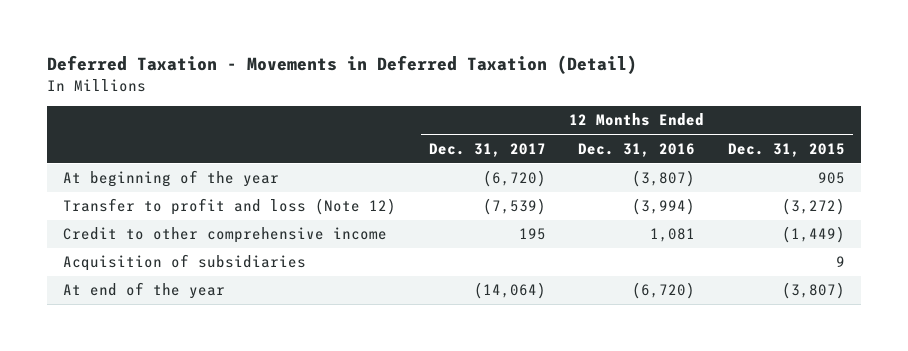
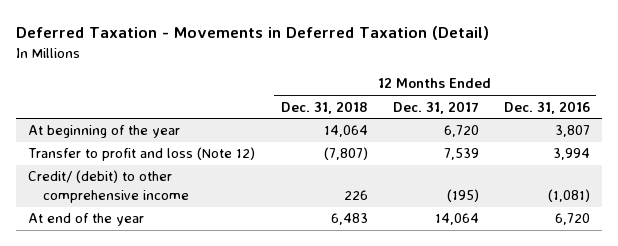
[727,142,845,157] Dec. 31, 2015 -> none
none -> [280,100,368,114] Dec. 31, 2018
[63,254,307,272] Acquisition of subsidiaries -> none
[482,170,546,188] (6,720) -> [443,125,479,138] 6,720
[632,170,696,188] (3,807) -> [554,125,590,138] 3,807
[482,198,546,216] (7,539) -> [443,148,479,161] 7,539
[632,198,696,216] (3,994) -> [552,148,590,161] 3,994
[63,227,388,244] Credit to other comprehensive income -> [28,170,189,204] Credit/ (debit) to other comprehensive income
[518,228,546,241] 195 -> [446,189,479,203] (195)
[650,228,696,243] 1,081 -> [547,189,590,203] (1,081)
[473,282,546,300] (14,064) -> [434,213,479,226] 14,064
[632,282,696,300] (6,720) -> [554,213,590,226] 6,720

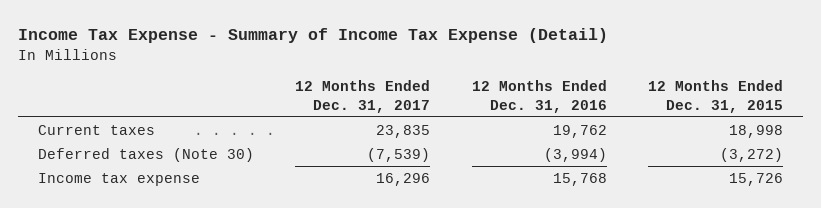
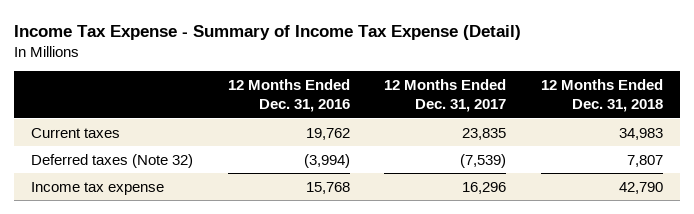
[647,80,783,113] 12 Months Ended Dec. 31, 2015 -> none
none -> [540,79,663,113] 12 Months Ended Dec. 31, 2018
[38,147,255,162] Deferred taxes (Note 30) -> [30,153,193,168] Deferred taxes (Note 32)

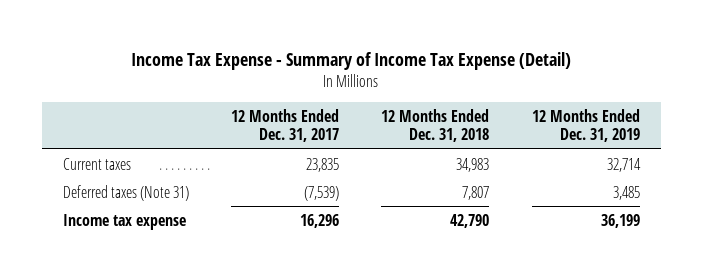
[227,79,350,113] 12 Months Ended Dec. 31, 2016 -> none
none -> [531,108,640,143] 12 Months Ended Dec. 31, 2019
[30,153,193,168] Deferred taxes (Note 32) -> [62,184,189,201] Deferred taxes (Note 31)

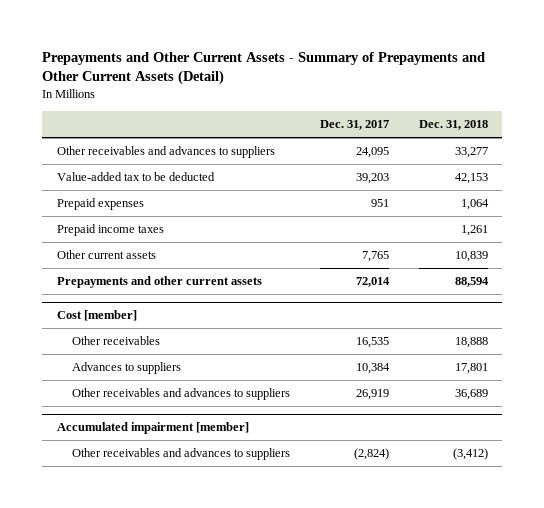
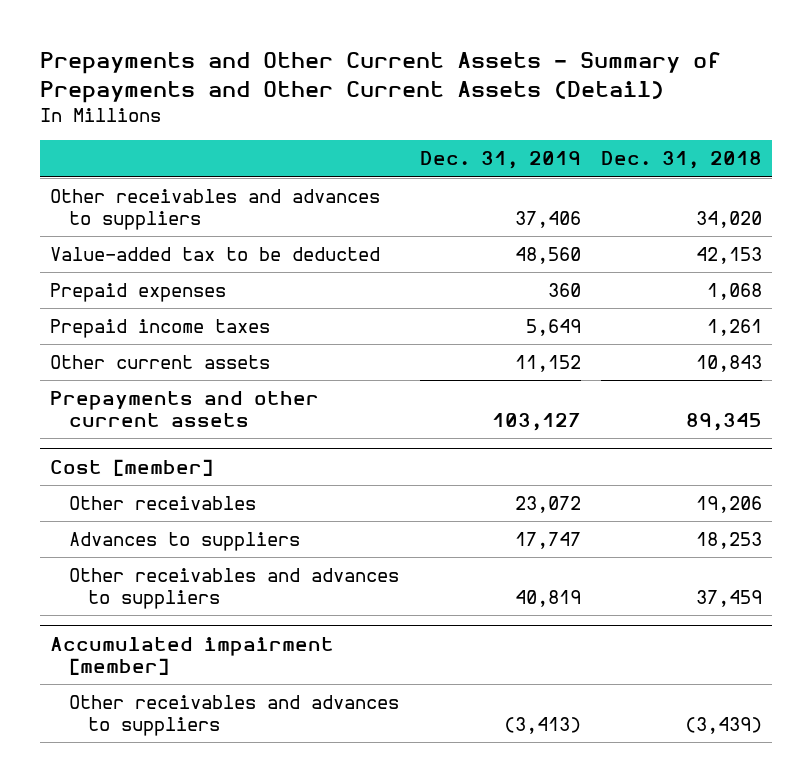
[319,120,389,131] Dec. 31, 2017 -> none
none -> [419,151,581,170] Dec. 31, 2019
[454,147,488,159] 33,277 -> [695,210,762,228] 34,020
[460,199,489,211] 1,064 -> [706,283,762,301] 1,068
[454,251,488,263] 10,839 -> [695,355,762,373] 10,843
[454,277,489,288] 88,594 -> [685,412,762,431] 89,345
[454,337,488,349] 18,888 -> [695,496,762,514] 19,206
[454,363,488,375] 17,801 -> [695,532,762,550] 18,253
[454,389,488,401] 36,689 -> [695,589,762,607] 37,459
[452,448,488,461] (3,412) -> [684,716,762,734] (3,439)

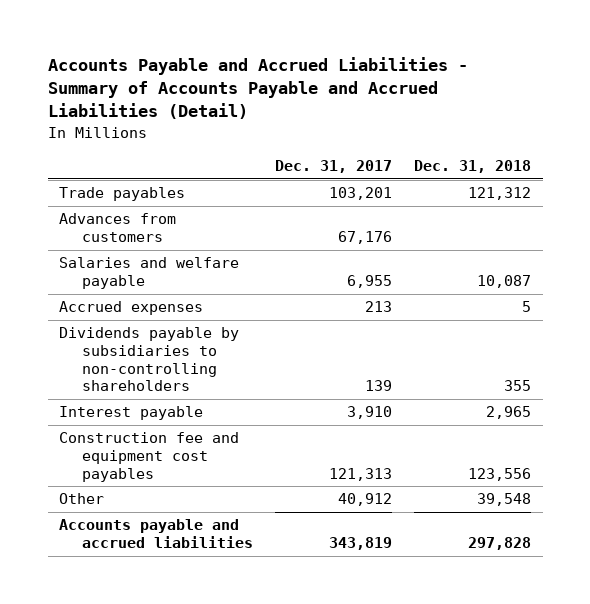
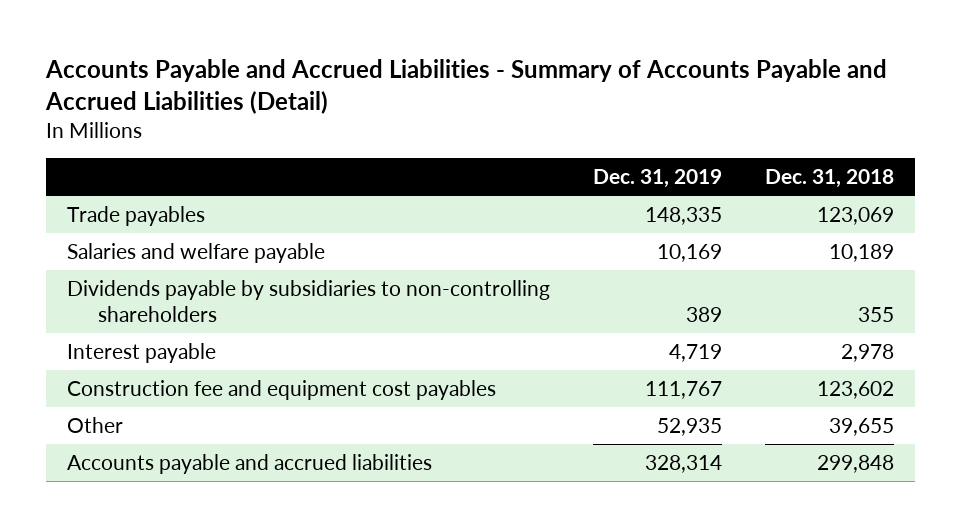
[275,159,393,173] Dec. 31, 2017 -> none
none -> [592,169,722,189] Dec. 31, 2019
[58,213,176,243] Advances from customers -> none
[58,301,203,316] Accrued expenses -> none
[468,187,532,201] 121,312 -> [816,206,894,225] 123,069
[477,275,532,289] 10,087 -> [828,243,894,262] 10,189
[486,406,532,420] 2,965 -> [840,343,894,362] 2,978
[468,467,532,481] 123,556 -> [816,380,894,399] 123,602
[477,493,532,507] 39,548 -> [828,417,894,436] 39,655
[468,537,532,551] 297,828 -> [816,454,894,473] 299,848

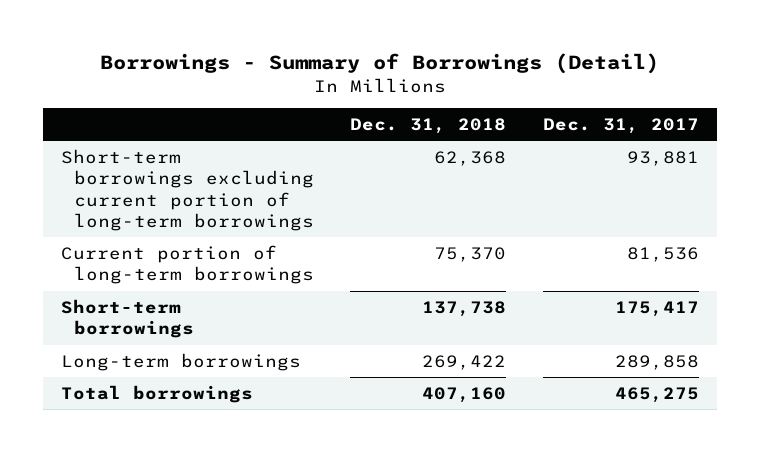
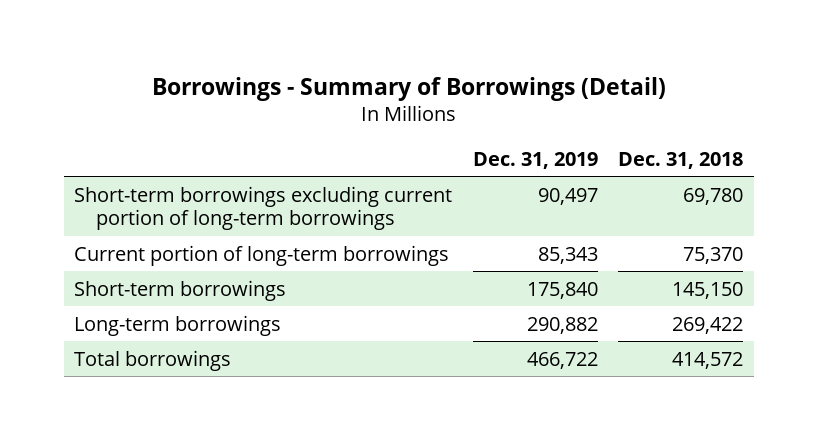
[542,118,699,135] Dec. 31, 2017 -> none
none -> [472,151,598,169] Dec. 31, 2019
[434,150,507,166] 62,368 -> [683,187,744,205] 69,780
[422,300,507,317] 137,738 -> [672,281,744,299] 145,150
[422,386,507,403] 407,160 -> [672,351,744,369] 414,572

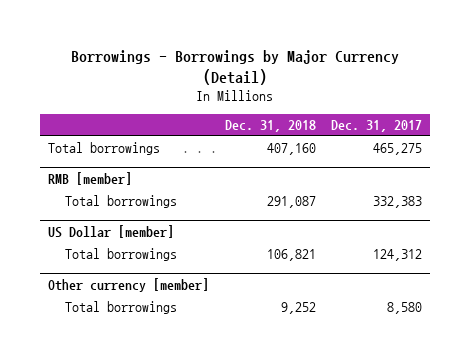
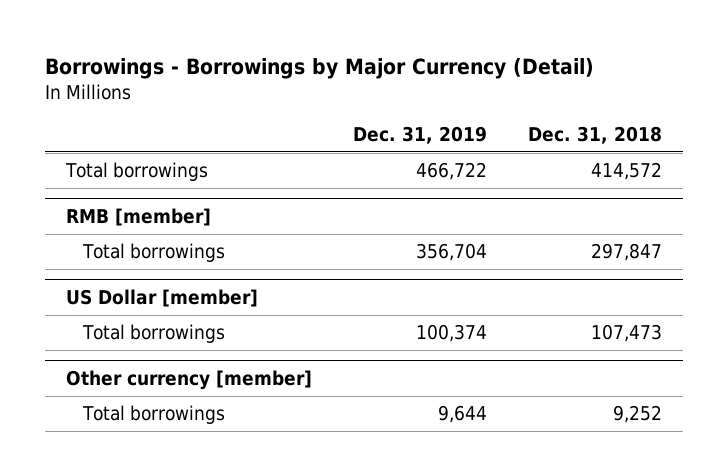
[331,120,423,133] Dec. 31, 2017 -> none
none -> [353,125,488,144] Dec. 31, 2019
[266,143,316,156] 407,160 -> [591,162,663,181] 414,572
[266,196,316,209] 291,087 -> [591,243,663,262] 297,847
[266,249,316,262] 106,821 -> [591,324,663,343] 107,473

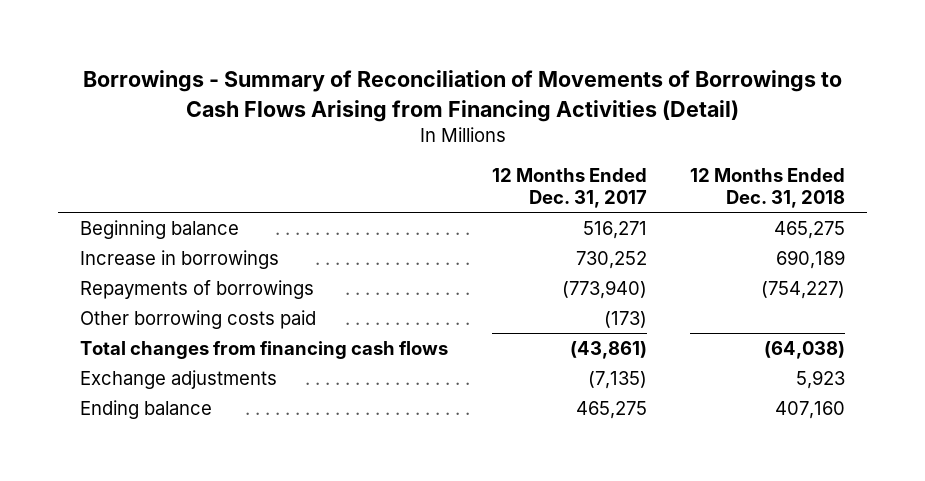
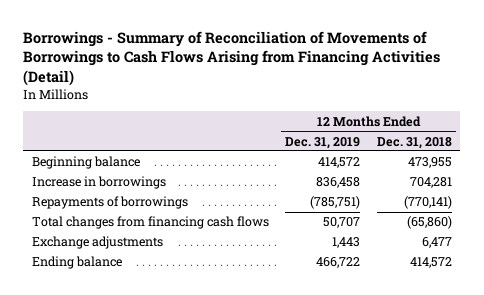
[491,168,647,209] 12 Months Ended Dec. 31, 2017 -> none
none -> [285,136,361,149] Dec. 31, 2019
[80,309,317,329] Other borrowing costs paid -> none
[774,220,846,239] 465,275 -> [407,157,452,169] 473,955
[776,249,846,269] 690,189 -> [409,177,452,189] 704,281
[761,280,846,299] (754,227) -> [403,196,452,210] (770,141)
[764,340,846,359] (64,038) -> [406,216,452,230] (65,860)
[796,369,846,389] 5,923 -> [421,237,452,249] 6,477
[775,400,846,419] 407,160 -> [409,257,452,269] 414,572

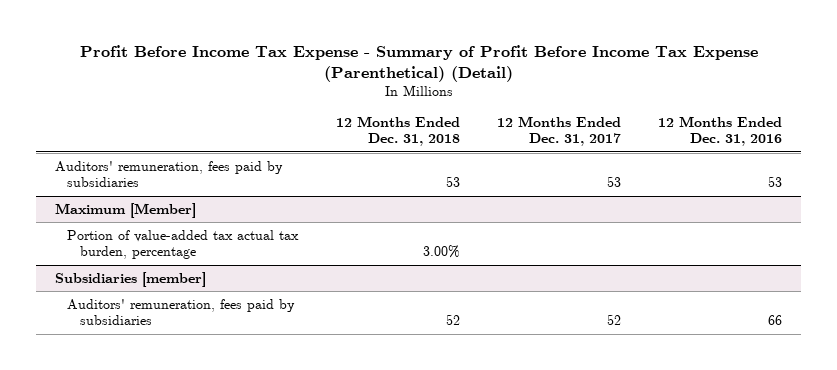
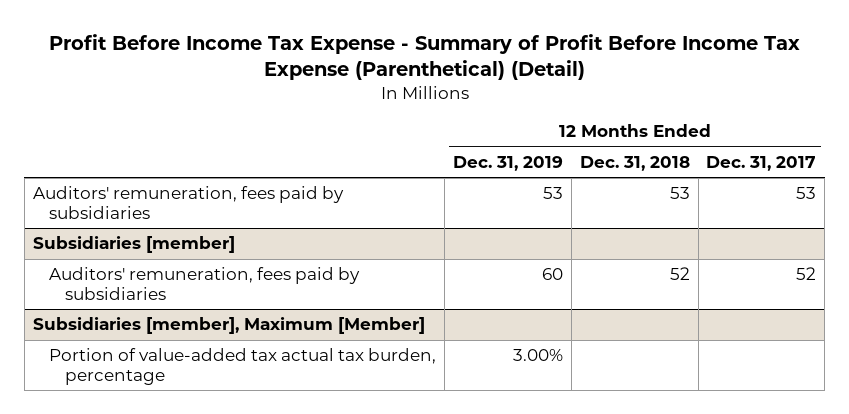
[657,115,782,147] 12 Months Ended Dec. 31, 2016 -> none
none -> [452,155,563,171] Dec. 31, 2019
[55,202,197,218] Maximum [Member] -> none
[67,229,300,260] Portion of value-added tax actual tax burden, percentage -> none
none -> [32,317,425,335] Subsidiaries [member], Maximum [Member]
none -> [48,348,436,385] Portion of value-added tax actual tax burden, percentage

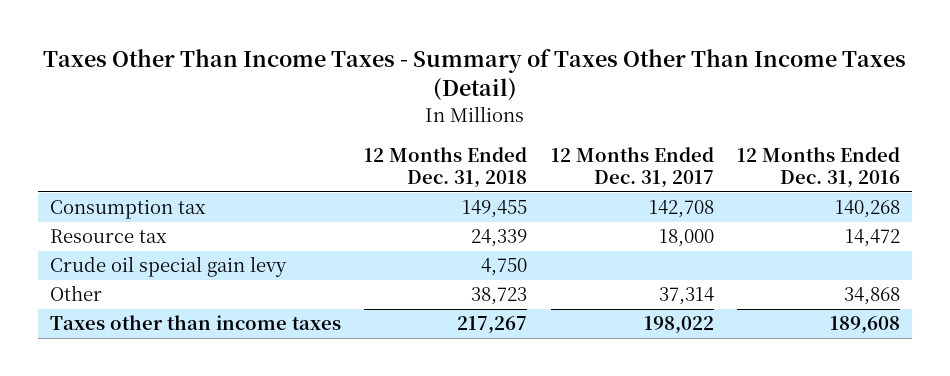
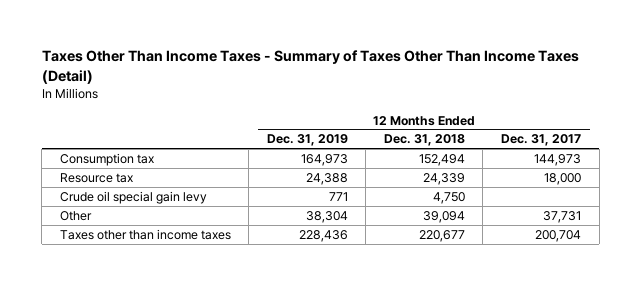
[737,146,901,188] 12 Months Ended Dec. 31, 2016 -> none
none -> [266,134,348,147] Dec. 31, 2019
[462,200,528,219] 149,455 -> [418,153,465,166] 152,494
[648,200,714,219] 142,708 -> [533,153,581,166] 144,973
[471,287,528,306] 38,723 -> [422,210,465,223] 39,094
[658,287,714,306] 37,314 -> [542,210,581,223] 37,731
[457,316,528,335] 217,267 -> [418,229,465,242] 220,677
[643,316,714,335] 198,022 -> [534,229,581,242] 200,704

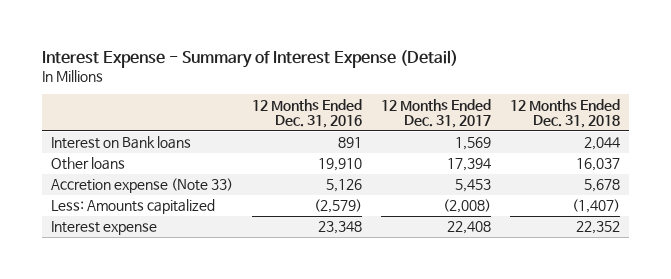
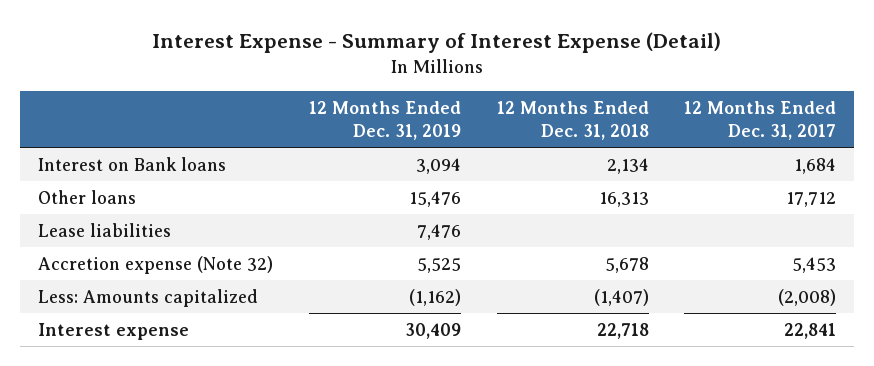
[252,98,363,129] 12 Months Ended Dec. 31, 2016 -> none
none -> [308,100,461,140] 12 Months Ended Dec. 31, 2019
[455,137,492,151] 1,569 -> [794,157,837,174] 1,684
[583,137,620,151] 2,044 -> [606,157,649,174] 2,134
[447,158,492,172] 17,394 -> [786,191,837,207] 17,712
[575,158,620,172] 16,037 -> [598,191,649,207] 16,313
none -> [38,222,172,237] Lease liabilities
[51,178,234,194] Accretion expense (Note 33) -> [38,255,274,274] Accretion expense (Note 32)
[447,221,492,235] 22,408 -> [784,322,837,339] 22,841
[575,221,620,235] 22,352 -> [596,322,649,339] 22,718

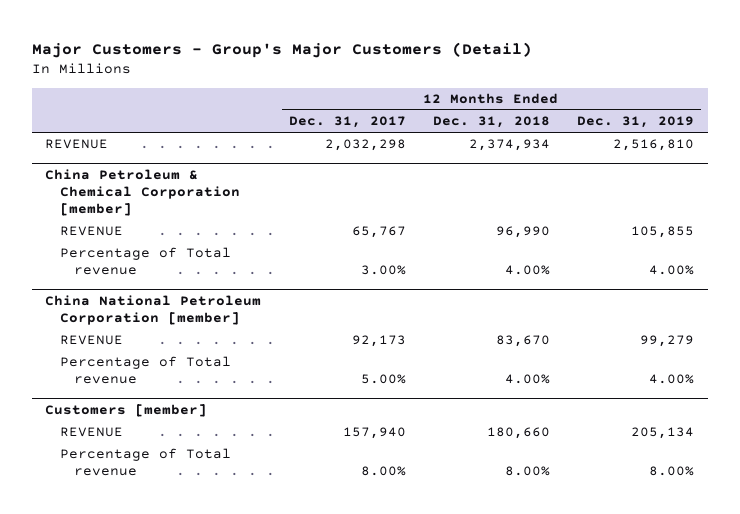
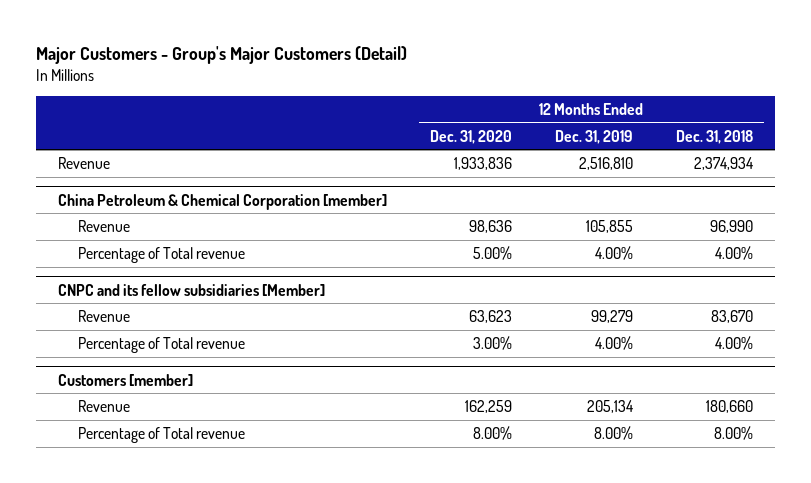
[288,116,406,129] Dec. 31, 2017 -> none
none -> [429,129,512,144] Dec. 31, 2020
[45,139,109,150] REVENUE -> [57,156,110,169] Revenue
[59,226,123,237] REVENUE -> [77,219,130,232] Revenue
[45,294,262,325] China National Petroleum Corporation [member] -> none
none -> [57,283,325,296] CNPC and its fellow subsidiaries [Member]
[59,335,123,346] REVENUE -> [77,309,130,322] Revenue
[59,427,123,438] REVENUE -> [77,399,130,412] Revenue

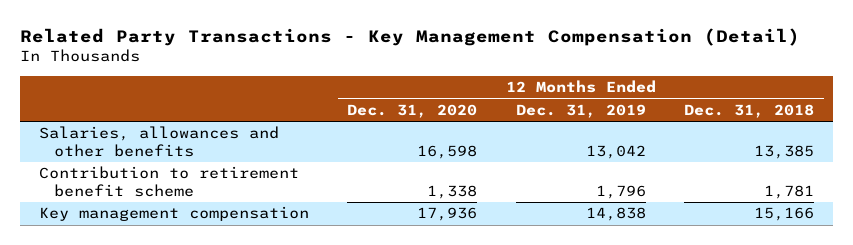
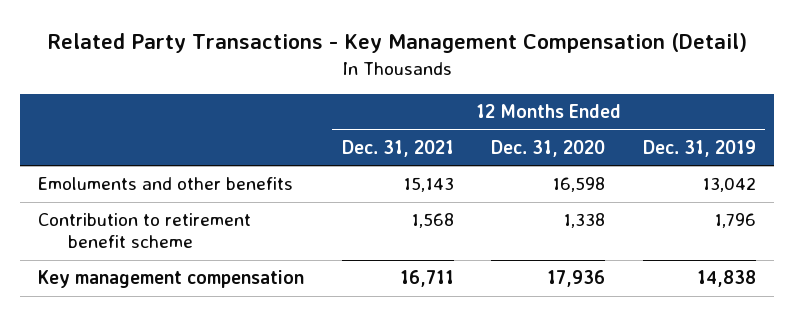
[684,103,815,118] Dec. 31, 2018 -> none
none -> [341,139,454,157] Dec. 31, 2021
[38,126,279,158] Salaries, allowances and other benefits -> [38,177,294,191] Emoluments and other benefits

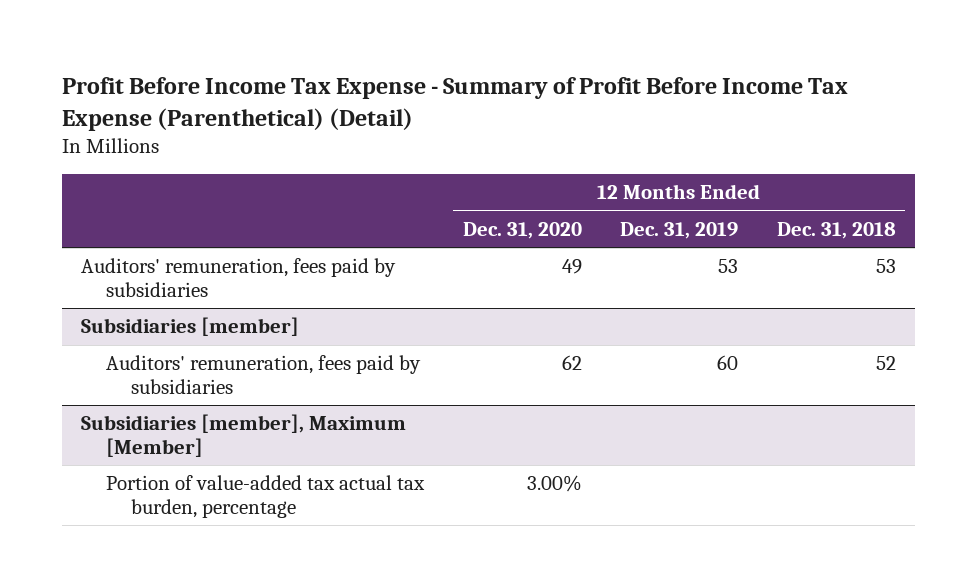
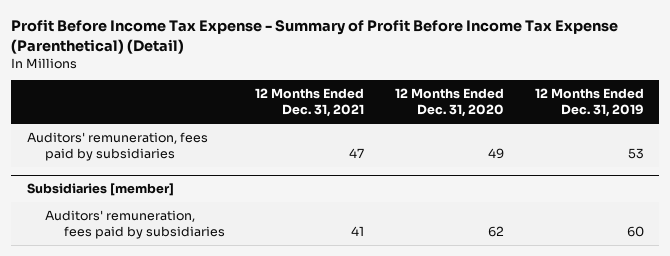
[776,221,896,239] Dec. 31, 2018 -> none
none -> [255,88,365,118] 12 Months Ended Dec. 31, 2021
[80,414,406,458] Subsidiaries [member], Maximum [Member] -> none
[106,475,426,519] Portion of value-added tax actual tax burden, percentage -> none

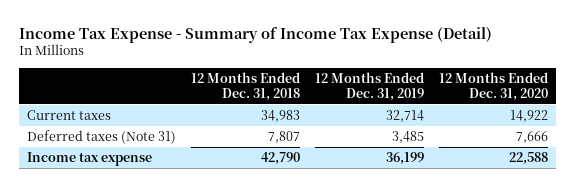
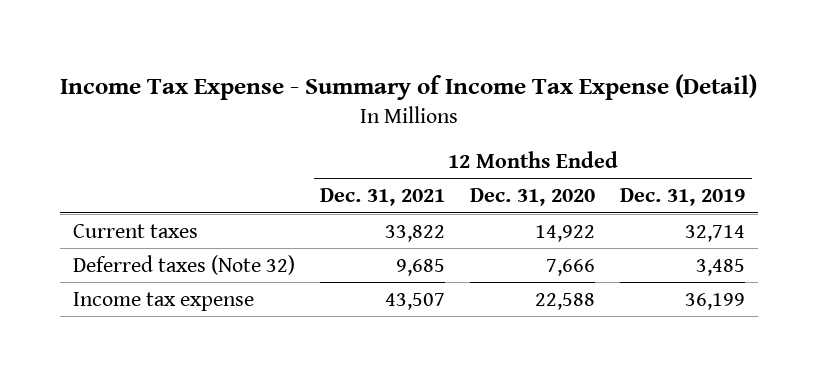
[190,72,300,101] 12 Months Ended Dec. 31, 2018 -> none
none -> [320,188,446,207] Dec. 31, 2021
[26,130,176,145] Deferred taxes (Note 31) -> [72,254,295,275] Deferred taxes (Note 32)

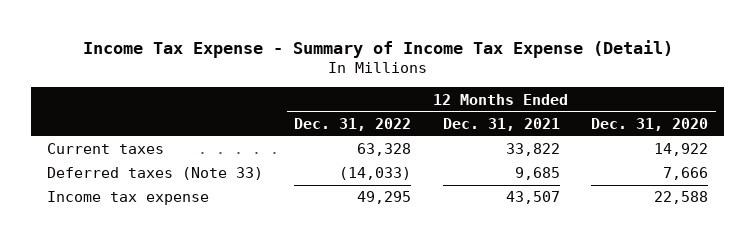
[620,188,746,207] Dec. 31, 2019 -> none
none -> [294,117,412,131] Dec. 31, 2022
[72,254,295,275] Deferred taxes (Note 32) -> [46,167,263,181] Deferred taxes (Note 33)

